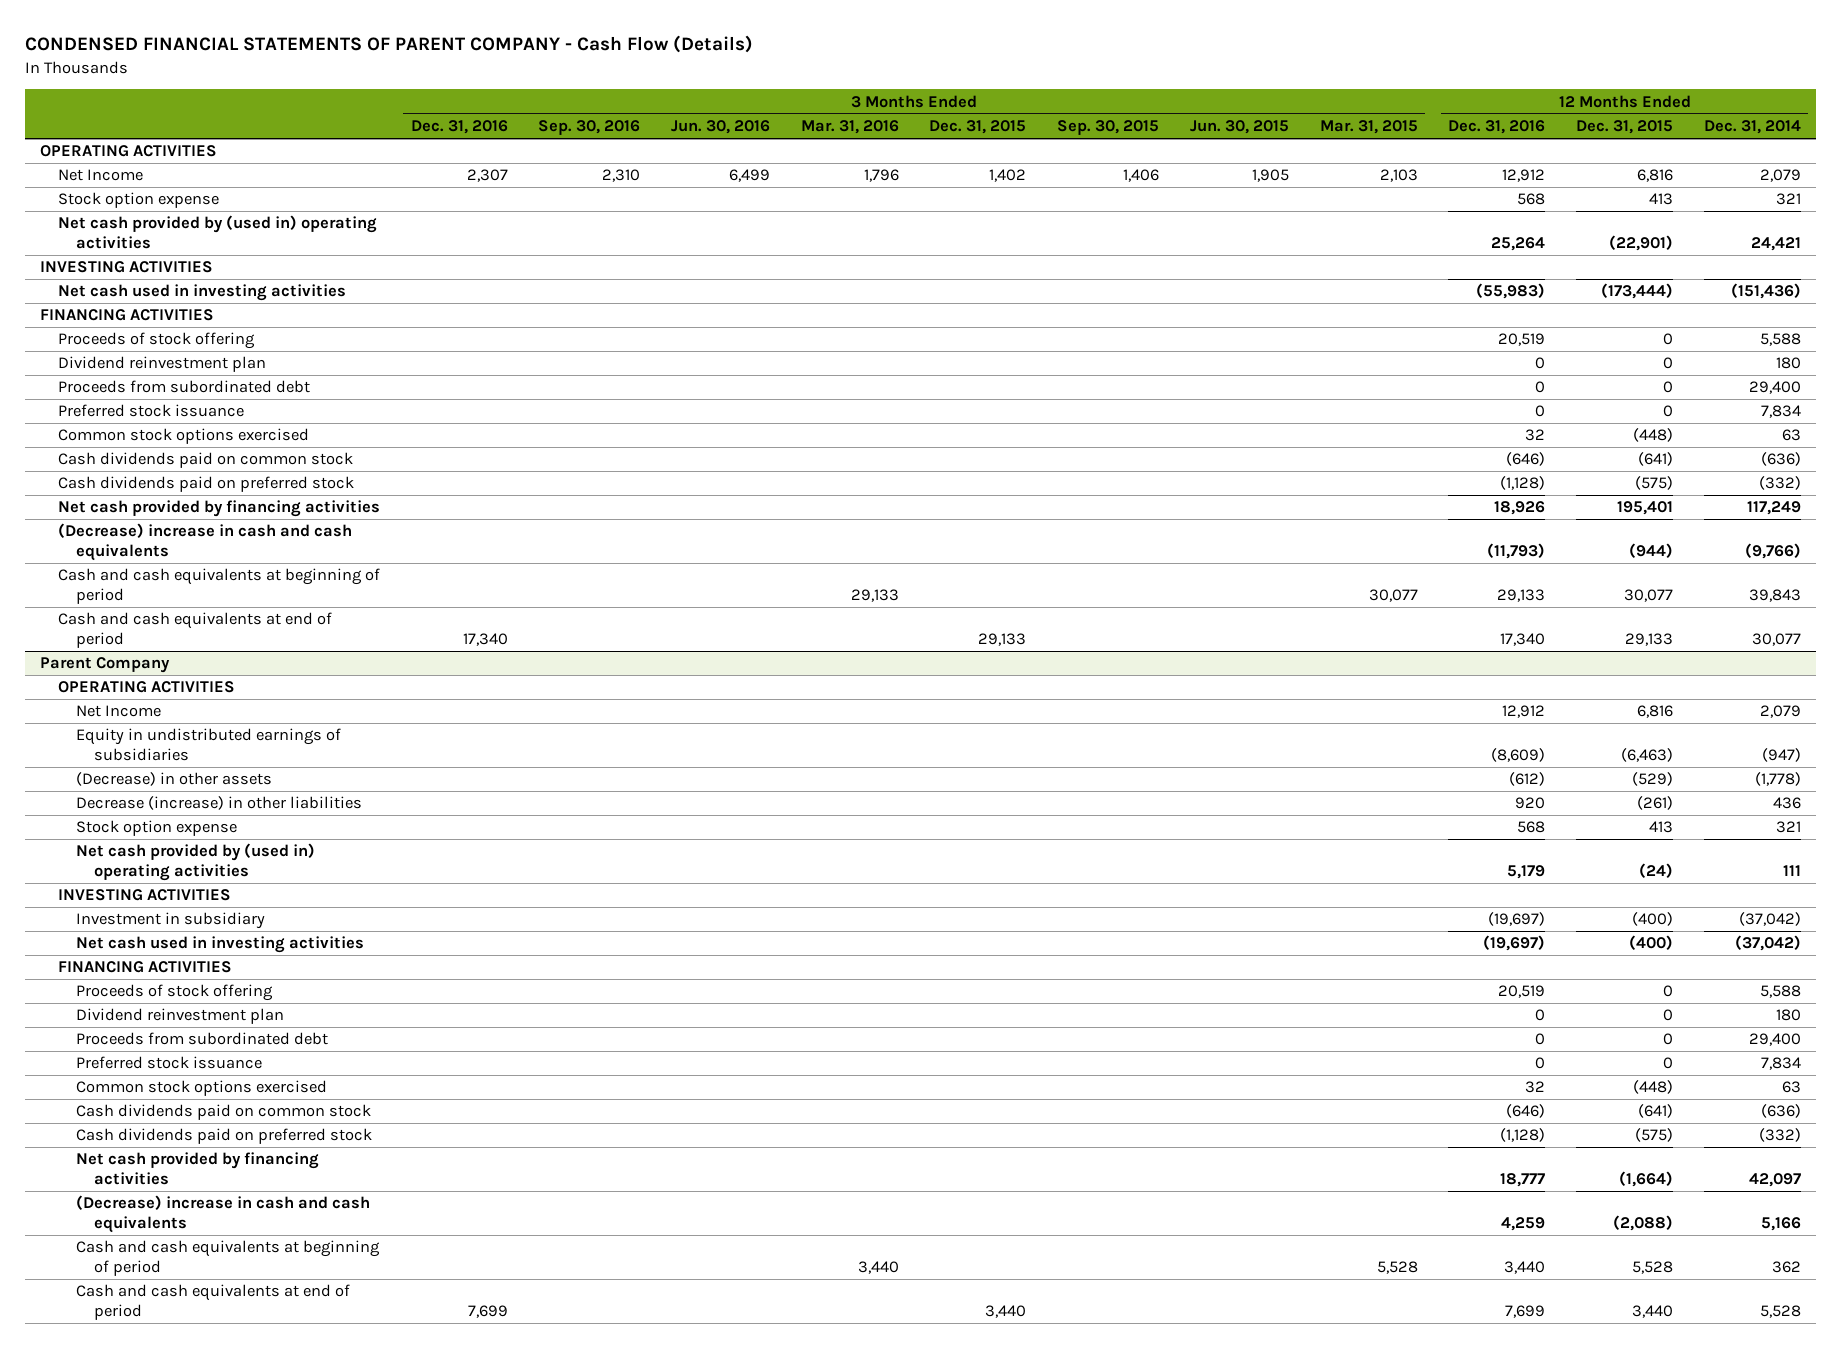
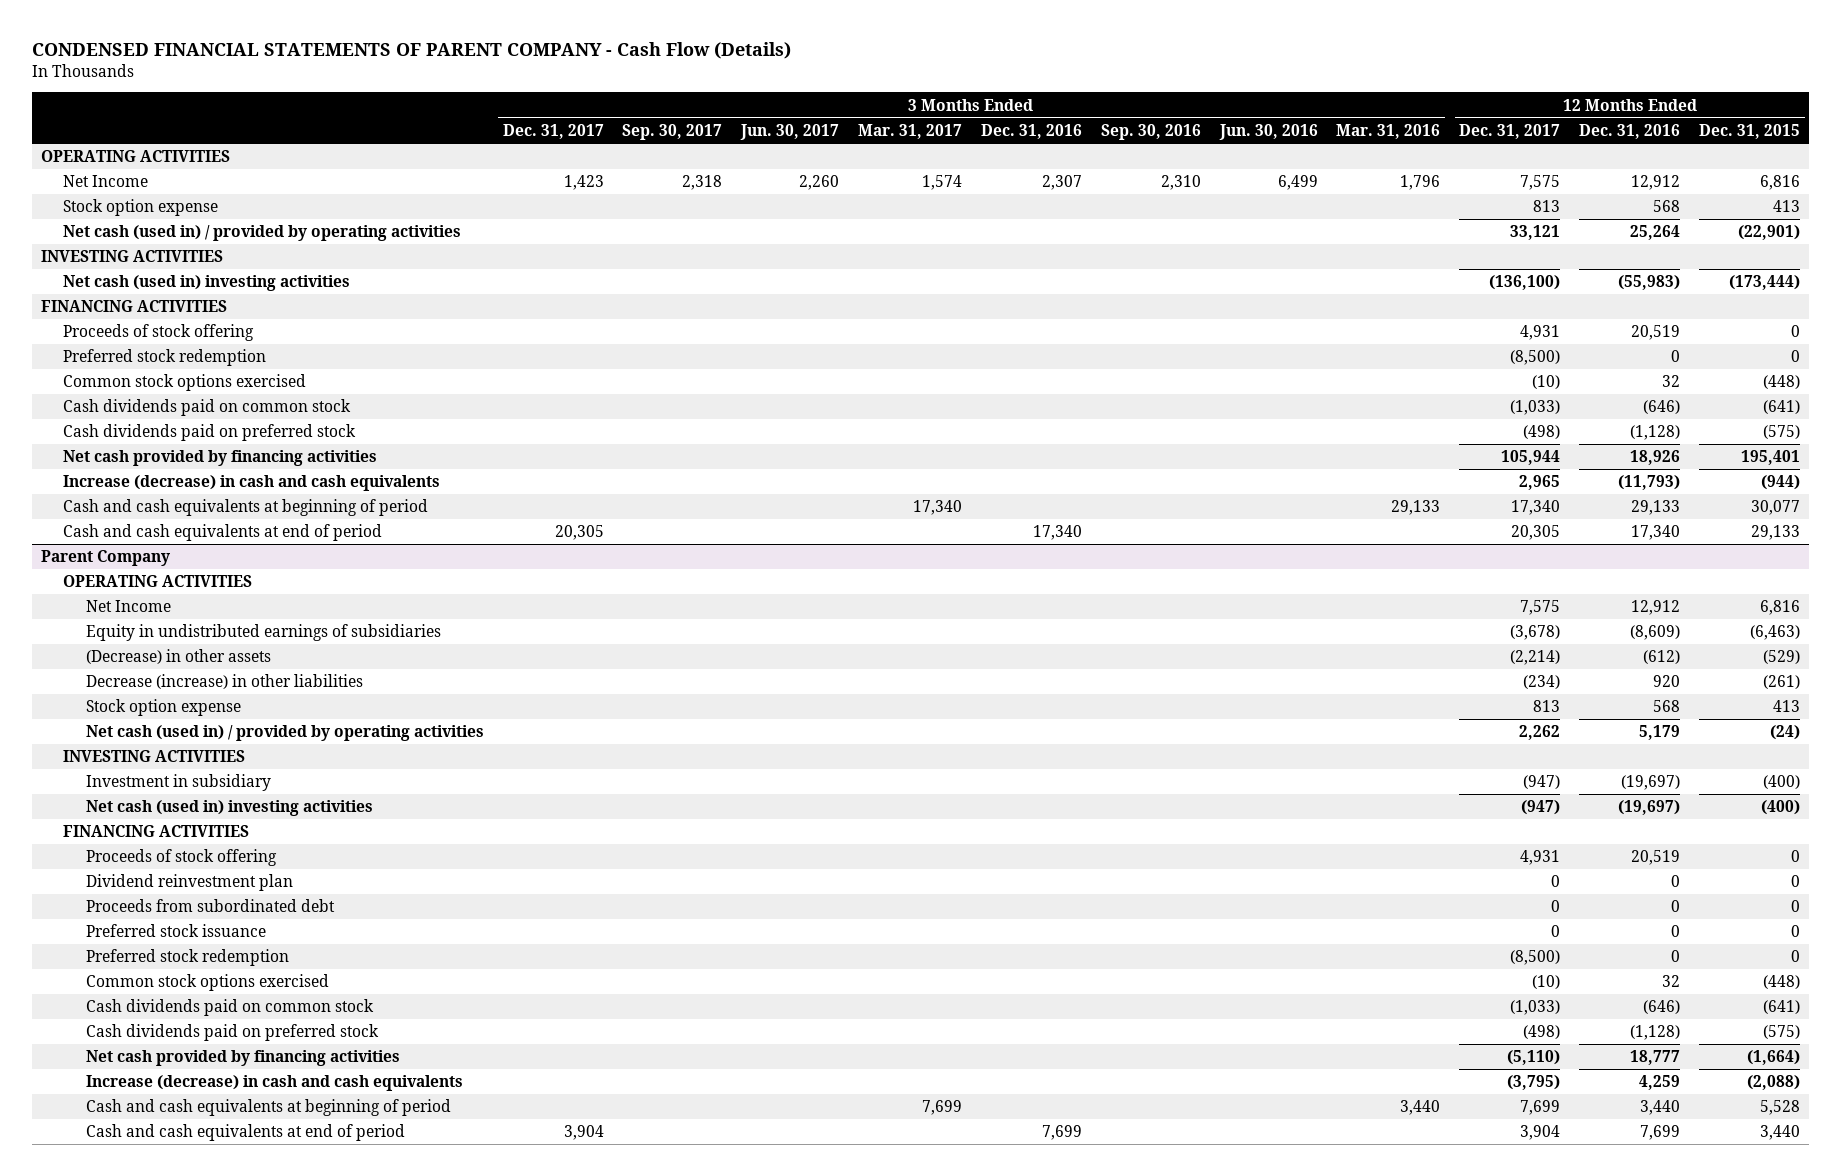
[929,120,1027,135] Dec. 31, 2015 -> none
[1057,120,1160,136] Sep. 30, 2015 -> none
[1189,120,1289,135] Jun. 30, 2015 -> none
[1319,120,1418,135] Mar. 31, 2015 -> none
[1703,120,1801,135] Dec. 31, 2014 -> none
none -> [502,124,604,140] Dec. 31, 2017
none -> [622,124,723,141] Sep. 30, 2017
none -> [740,124,840,141] Jun. 30, 2017
none -> [858,124,963,140] Mar. 31, 2017
none -> [1459,124,1561,140] Dec. 31, 2017
[57,215,377,250] Net cash provided by (used in) operating activities -> [63,225,462,242] Net cash (used in) / provided by operating activities
[57,284,346,302] Net cash used in investing activities -> [63,275,351,292] Net cash (used in) investing activities
[57,356,266,373] Dividend reinvestment plan -> none
[57,380,310,394] Proceeds from subordinated debt -> none
[57,404,244,418] Preferred stock issuance -> [63,349,267,367] Preferred stock redemption
[57,523,352,562] (Decrease) increase in cash and cash equivalents -> [63,475,441,492] Increase (decrease) in cash and cash equivalents
[75,843,315,882] Net cash provided by (used in) operating activities -> [85,725,484,742] Net cash (used in) / provided by operating activities
[75,936,364,954] Net cash used in investing activities -> [85,800,373,817] Net cash (used in) investing activities
none -> [85,949,289,967] Preferred stock redemption
[75,1195,370,1234] (Decrease) increase in cash and cash equivalents -> [85,1075,463,1092] Increase (decrease) in cash and cash equivalents

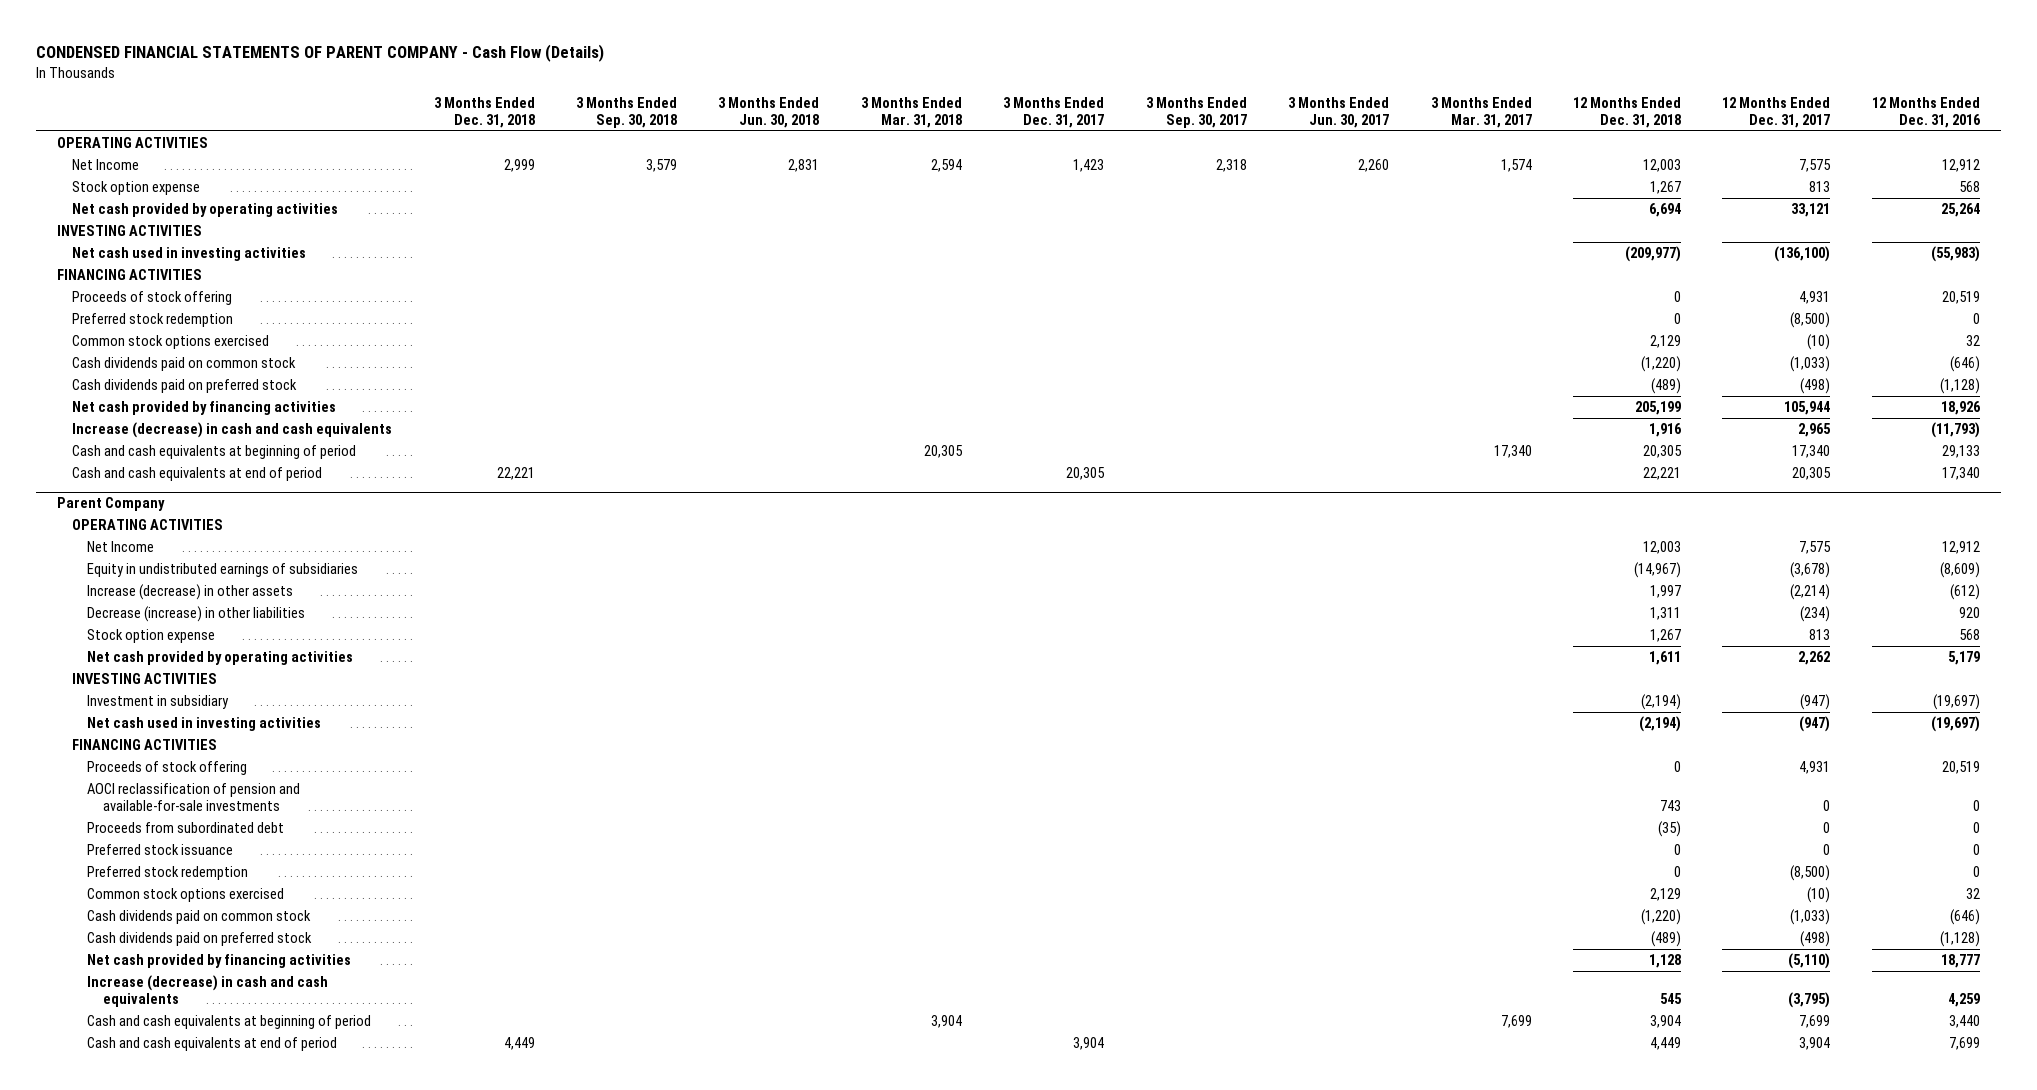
[980,124,1082,140] Dec. 31, 2016 -> none
[1100,124,1201,141] Sep. 30, 2016 -> none
[1218,124,1318,141] Jun. 30, 2016 -> none
[1336,124,1441,140] Mar. 31, 2016 -> none
[1699,124,1801,140] Dec. 31, 2015 -> none
none -> [433,97,535,129] 3 Months Ended Dec. 31, 2018
none -> [575,97,677,129] 3 Months Ended Sep. 30, 2018
none -> [718,97,820,129] 3 Months Ended Jun. 30, 2018
none -> [860,97,962,129] 3 Months Ended Mar. 31, 2018
none -> [1573,97,1682,129] 12 Months Ended Dec. 31, 2018
[63,225,462,242] Net cash (used in) / provided by operating activities -> [72,203,339,218] Net cash provided by operating activities
[63,275,351,292] Net cash (used in) investing activities -> [72,247,307,262] Net cash used in investing activities
[85,649,271,665] (Decrease) in other assets -> [87,584,294,601] Increase (decrease) in other assets
[85,725,484,742] Net cash (used in) / provided by operating activities -> [87,651,354,666] Net cash provided by operating activities
[85,800,373,817] Net cash (used in) investing activities -> [87,717,322,732] Net cash used in investing activities
[85,874,293,892] Dividend reinvestment plan -> [87,783,301,811] AOCI reclassification of pension and available-for-sale investments

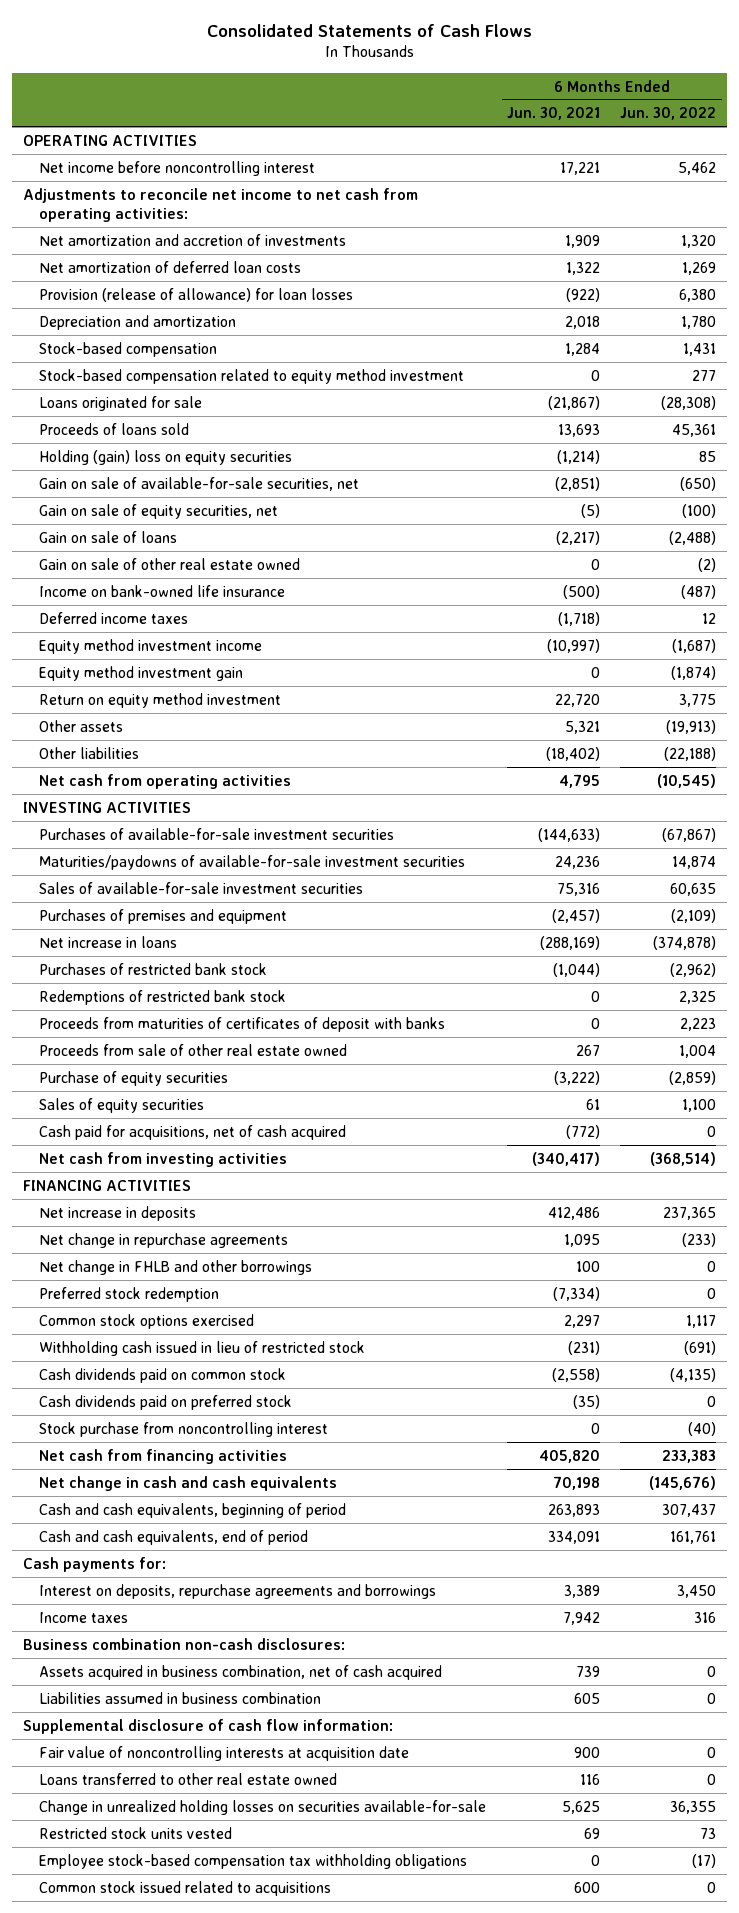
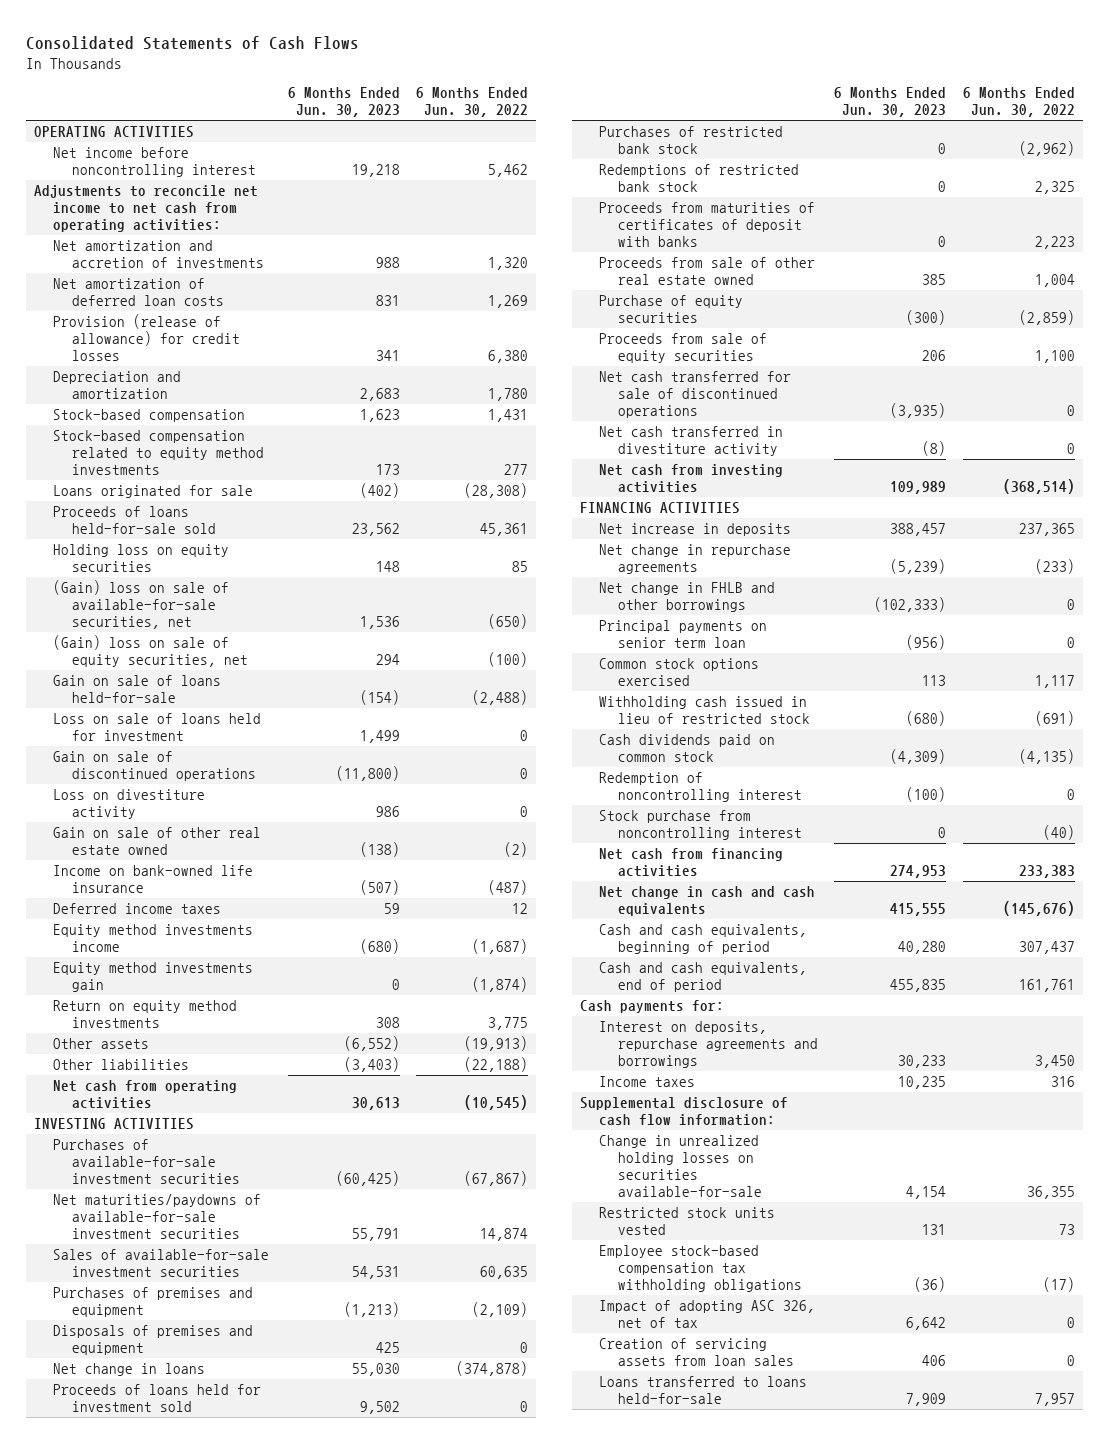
[506,107,600,121] Jun. 30, 2021 -> none
none -> [288,87,401,118] 6 Months Ended Jun. 30, 2023
[38,287,353,302] Provision (release of allowance) for loan losses -> [53,314,241,361] Provision (release of allowance) for credit losses
[38,368,464,384] Stock-based compensation related to equity method investment -> [53,430,265,475] Stock-based compensation related to equity method investments
[38,422,189,435] Proceeds of loans sold -> [53,506,217,535] Proceeds of loans held-for-sale sold
[38,449,292,465] Holding (gain) loss on equity securities -> [53,544,230,573] Holding loss on equity securities
[38,476,359,491] Gain on sale of available-for-sale securities, net -> [53,580,230,629] (Gain) loss on sale of available-for-sale securities, net
[38,503,278,519] Gain on sale of equity securities, net -> [53,635,249,668] (Gain) loss on sale of equity securities, net
[38,530,177,543] Gain on sale of loans -> [53,675,222,704] Gain on sale of loans held-for-sale
none -> [53,713,262,742] Loss on sale of loans held for investment
none -> [53,751,257,782] Gain on sale of discontinued operations
none -> [53,789,206,820] Loss on divestiture activity
[38,638,262,654] Equity method investment income -> [53,924,254,953] Equity method investments income
[38,665,243,681] Equity method investment gain -> [53,962,254,993] Equity method investments gain
[38,692,281,708] Return on equity method investment -> [53,1000,238,1029] Return on equity method investments
[38,854,465,870] Maturities/paydowns of available-for-sale investment securities -> [53,1194,262,1239] Net maturities/paydowns of available-for-sale investment securities
none -> [53,1325,254,1356] Disposals of premises and equipment
[38,935,177,948] Net increase in loans -> [53,1363,206,1377] Net change in loans
none -> [53,1384,262,1413] Proceeds of loans held for investment sold
[38,1124,346,1140] Cash paid for acquisitions, net of cash acquired -> none
[38,1097,204,1113] Sales of equity securities -> [599,333,768,364] Proceeds from sale of equity securities
none -> [599,371,792,418] Net cash transferred for sale of discontinued operations
none -> [599,426,784,457] Net cash transferred in divestiture activity
[38,1286,219,1302] Preferred stock redemption -> none
none -> [599,620,768,649] Principal payments on senior term loan
[38,1394,292,1410] Cash dividends paid on preferred stock -> none
none -> [599,772,803,803] Redemption of noncontrolling interest
[22,1637,345,1650] Business combination non-cash disclosures: -> none
[38,1664,442,1680] Assets acquired in business combination, net of cash acquired -> none
[38,1691,321,1704] Liabilities assumed in business combination -> none
[38,1745,409,1761] Fair value of noncontrolling interests at acquisition date -> none
[38,1772,337,1785] Loans transferred to other real estate owned -> none
[38,1880,331,1896] Common stock issued related to acquisitions -> none
none -> [599,1300,816,1329] Impact of adopting ASC 326, net of tax
none -> [599,1338,795,1367] Creation of servicing assets from loan sales
none -> [599,1376,808,1405] Loans transferred to loans held-for-sale

